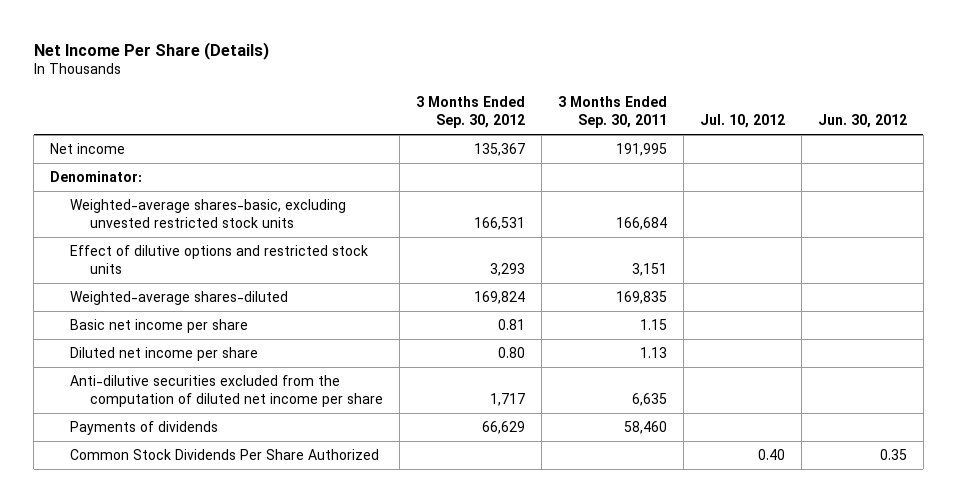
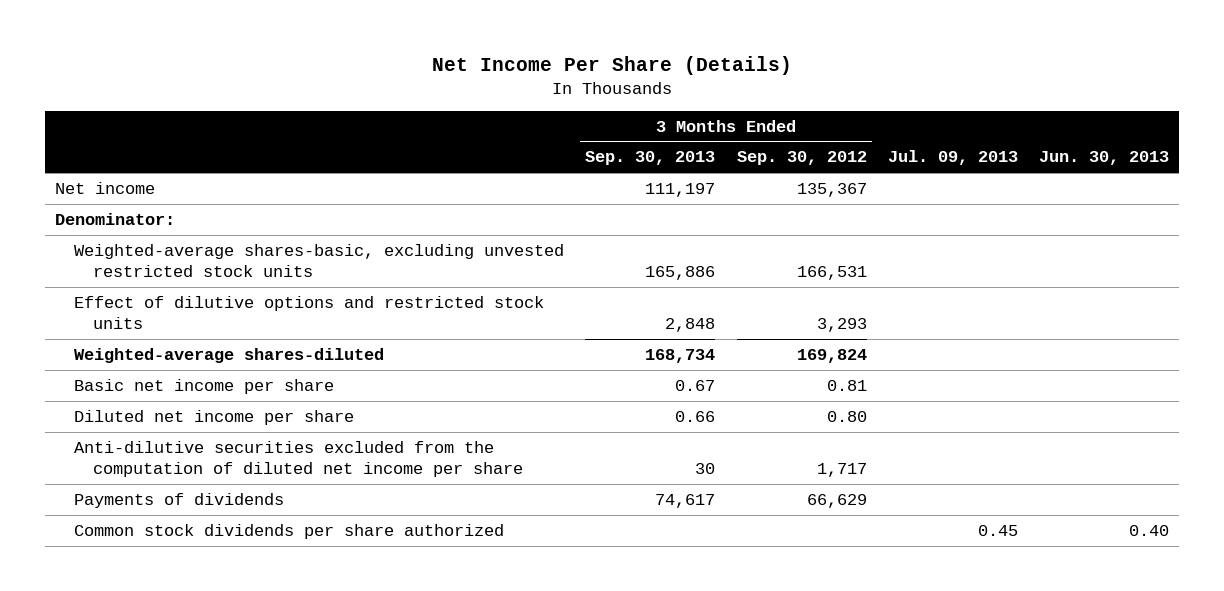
[557,96,667,129] 3 Months Ended Sep. 30, 2011 -> none
[699,114,785,129] Jul. 10, 2012 -> none
[817,114,907,129] Jun. 30, 2012 -> none
none -> [585,151,716,166] Sep. 30, 2013
none -> [887,150,1018,166] Jul. 09, 2013
none -> [1038,151,1169,166] Jun. 30, 2013
[70,448,380,460] Common Stock Dividends Per Share Authorized -> [74,523,505,539] Common stock dividends per share authorized

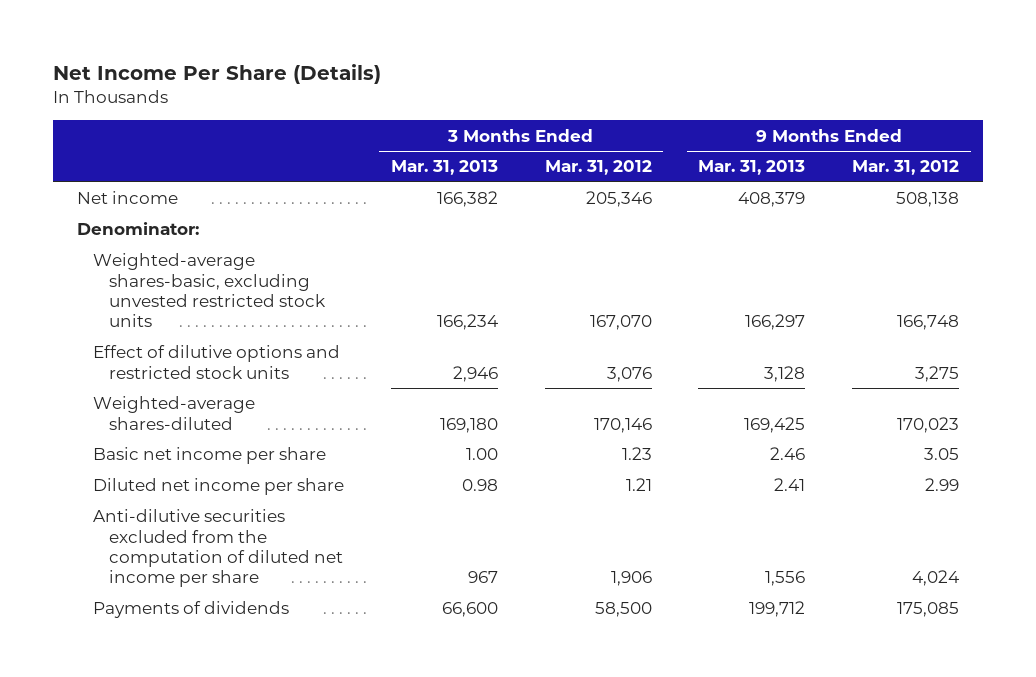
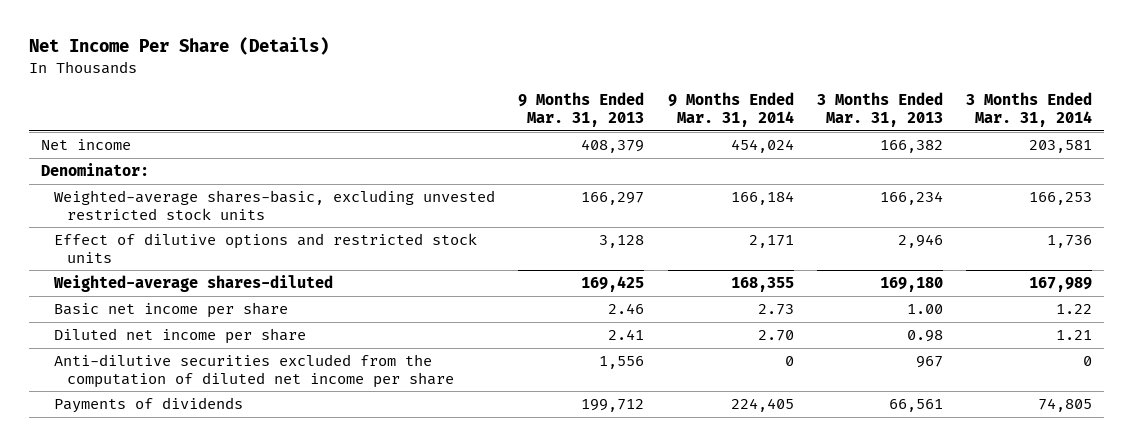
[544,160,652,176] Mar. 31, 2012 -> none
[852,160,960,176] Mar. 31, 2012 -> none
none -> [667,92,794,128] 9 Months Ended Mar. 31, 2014
none -> [966,92,1093,128] 3 Months Ended Mar. 31, 2014
[441,602,498,618] 66,600 -> [888,398,943,412] 66,561

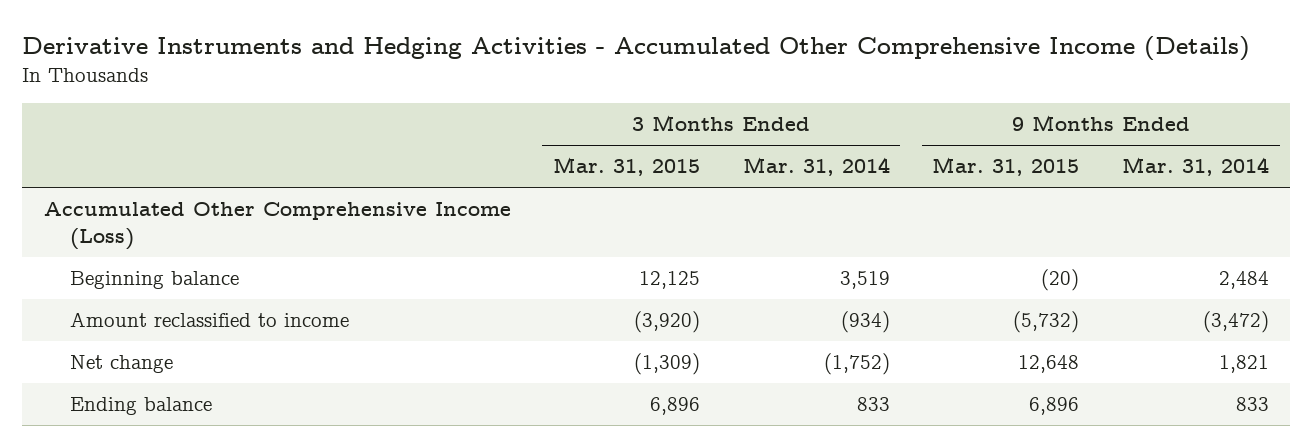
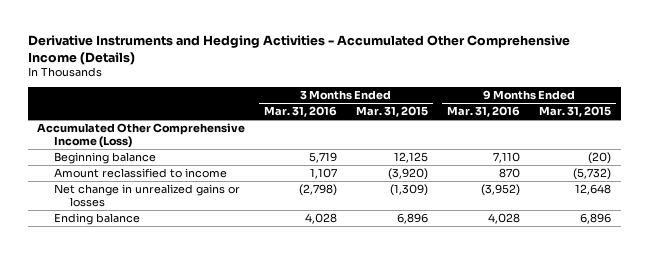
[742,157,890,177] Mar. 31, 2014 -> none
[1122,157,1270,177] Mar. 31, 2014 -> none
none -> [264,106,338,118] Mar. 31, 2016
none -> [447,106,521,118] Mar. 31, 2016
[69,355,173,374] Net change -> [53,184,240,207] Net change in unrealized gains or losses

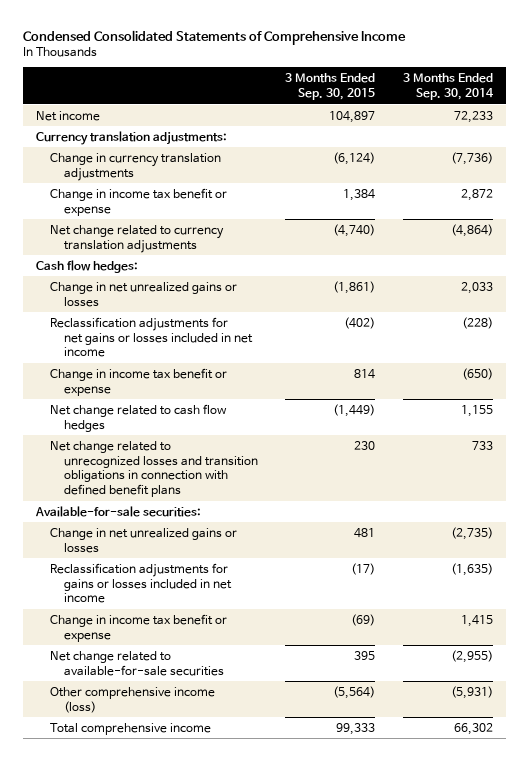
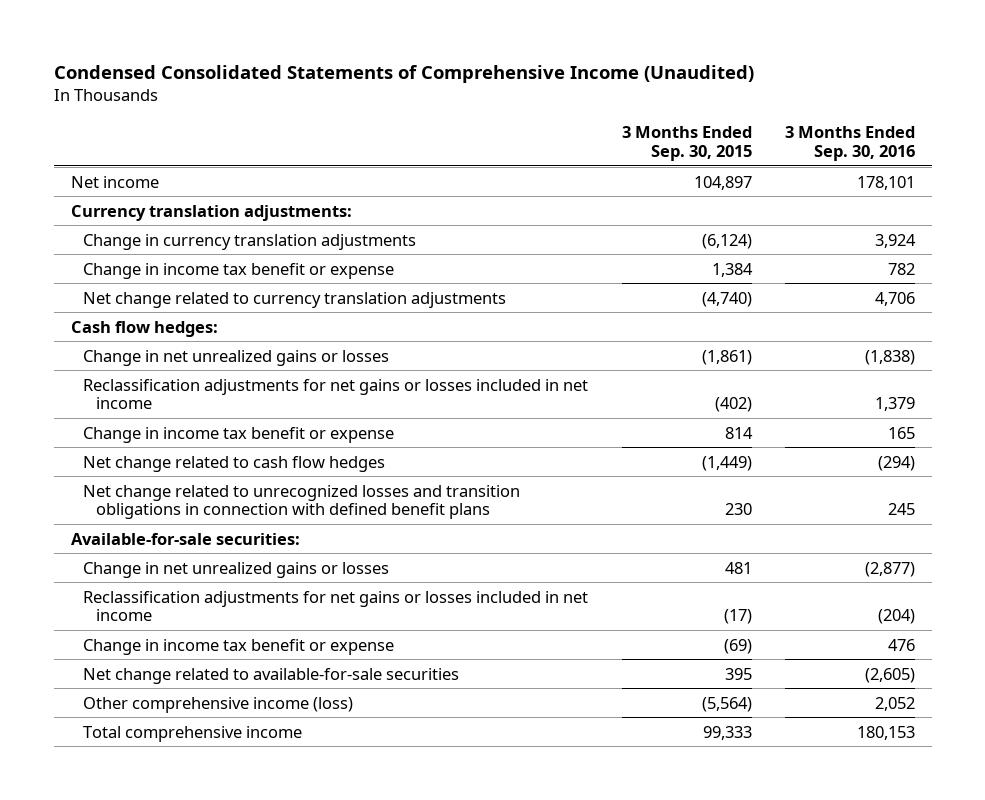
[22,29,406,45] Condensed Consolidated Statements of Comprehensive Income -> [53,65,754,84] Condensed Consolidated Statements of Comprehensive Income (Unaudited)
[402,73,494,100] 3 Months Ended Sep. 30, 2014 -> none
none -> [784,125,915,161] 3 Months Ended Sep. 30, 2016
[50,562,232,604] Reclassification adjustments for gains or losses included in net income -> [83,590,589,622] Reclassification adjustments for net gains or losses included in net income

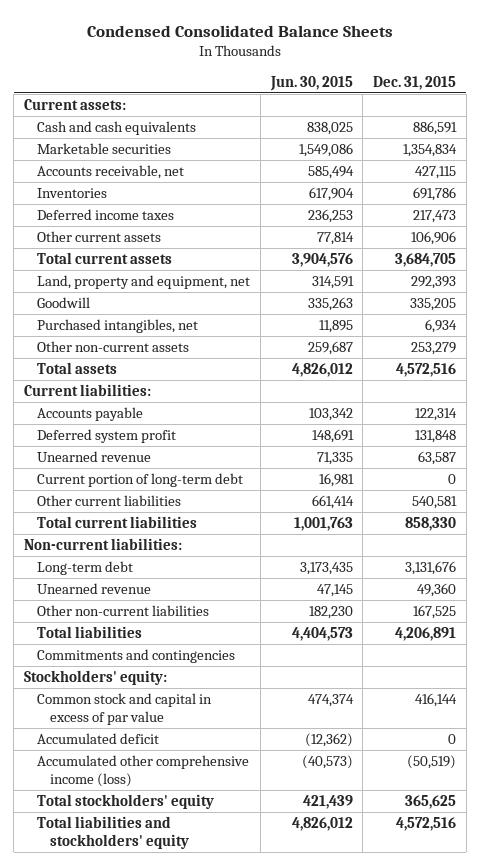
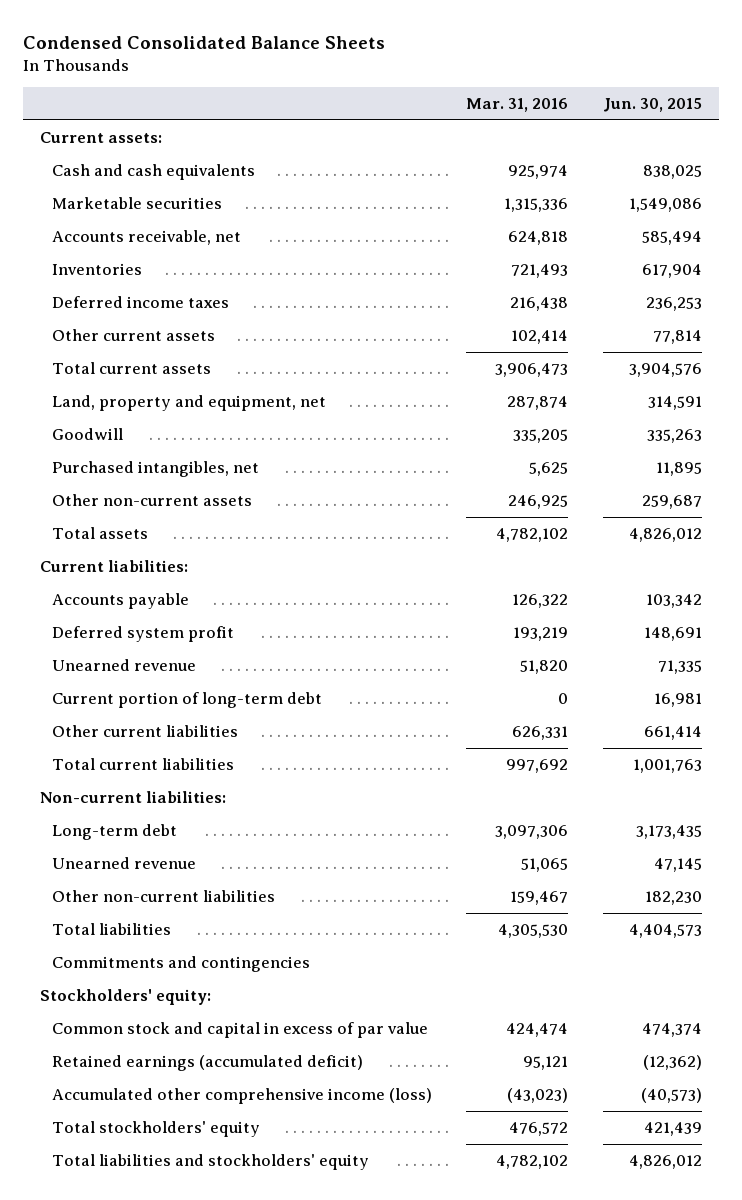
[372,75,456,90] Dec. 31, 2015 -> none
none -> [466,97,569,112] Mar. 31, 2016
[37,732,160,744] Accumulated deficit -> [52,1054,364,1071] Retained earnings (accumulated deficit)

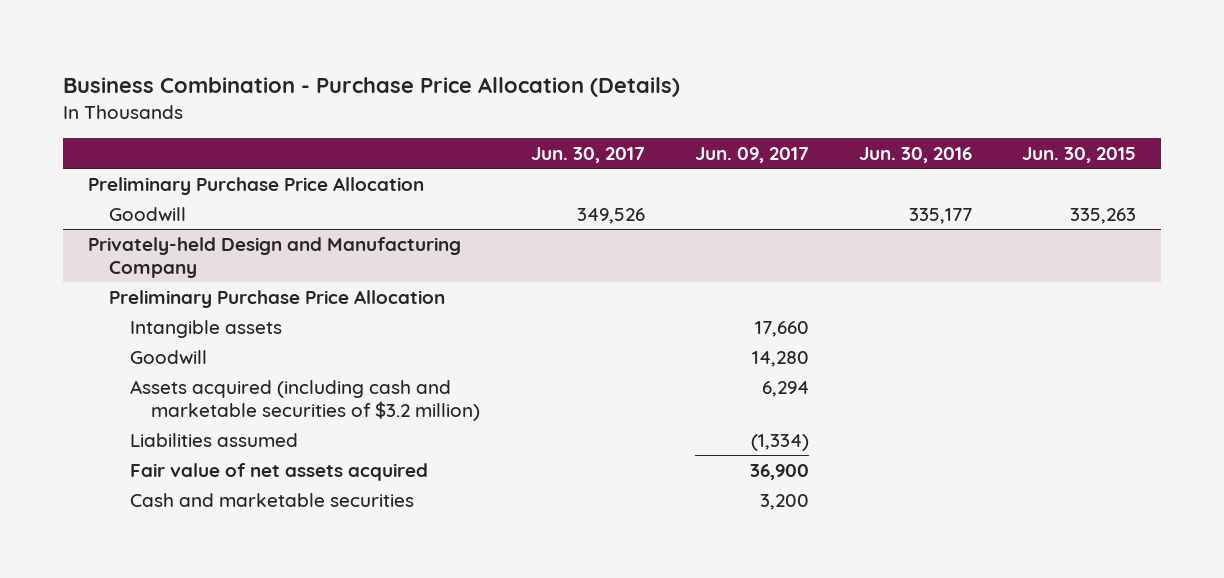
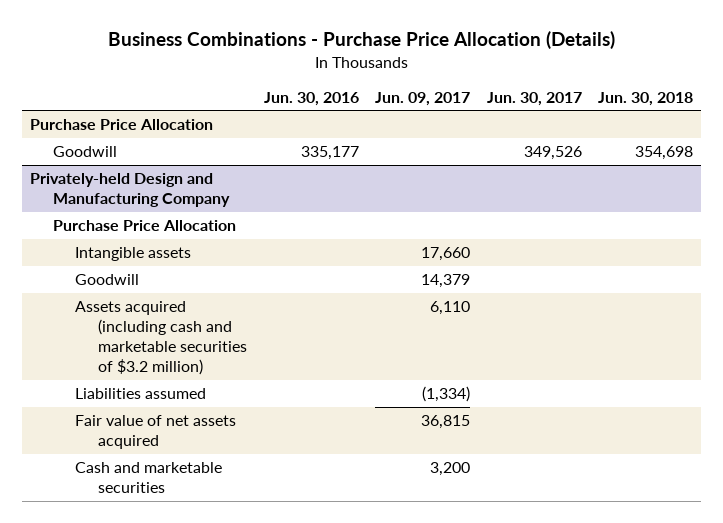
[62,76,680,97] Business Combination - Purchase Price Allocation (Details) -> [107,31,615,50] Business Combinations - Purchase Price Allocation (Details)
[1022,146,1137,163] Jun. 30, 2015 -> none
none -> [598,91,694,106] Jun. 30, 2018
[87,176,424,195] Preliminary Purchase Price Allocation -> [29,119,213,131] Purchase Price Allocation
[109,289,446,308] Preliminary Purchase Price Allocation -> [52,220,236,232] Purchase Price Allocation
[751,350,809,367] 14,280 -> [421,274,471,289] 14,379
[761,380,809,397] 6,294 -> [430,301,471,316] 6,110
[749,463,809,480] 36,900 -> [421,415,471,430] 36,815

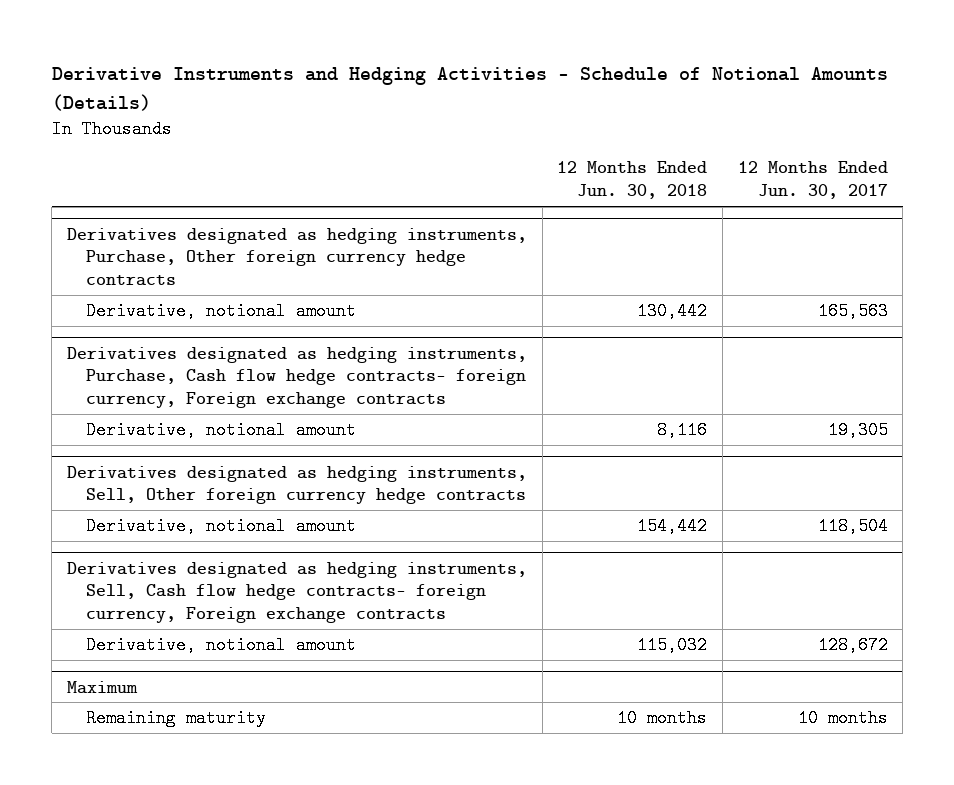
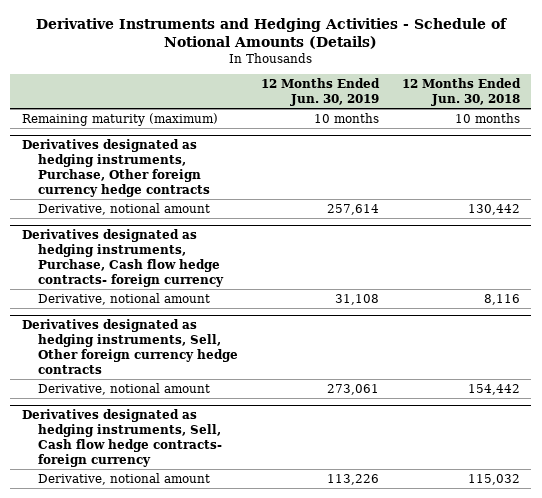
[737,161,888,200] 12 Months Ended Jun. 30, 2017 -> none
none -> [260,78,380,106] 12 Months Ended Jun. 30, 2019
none -> [22,112,219,126] Remaining maturity (maximum)
[66,346,527,408] Derivatives designated as hedging instruments, Purchase, Cash flow hedge contracts- foreign currency, Foreign exchange contracts -> [22,229,224,288] Derivatives designated as hedging instruments, Purchase, Cash flow hedge contracts- foreign currency
[66,561,527,623] Derivatives designated as hedging instruments, Sell, Cash flow hedge contracts- foreign currency, Foreign exchange contracts -> [22,409,222,468] Derivatives designated as hedging instruments, Sell, Cash flow hedge contracts- foreign currency
[66,680,138,694] Maximum -> none
[85,709,266,728] Remaining maturity -> none

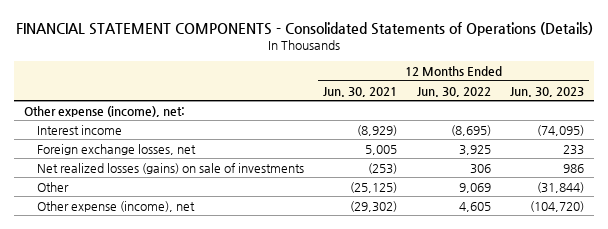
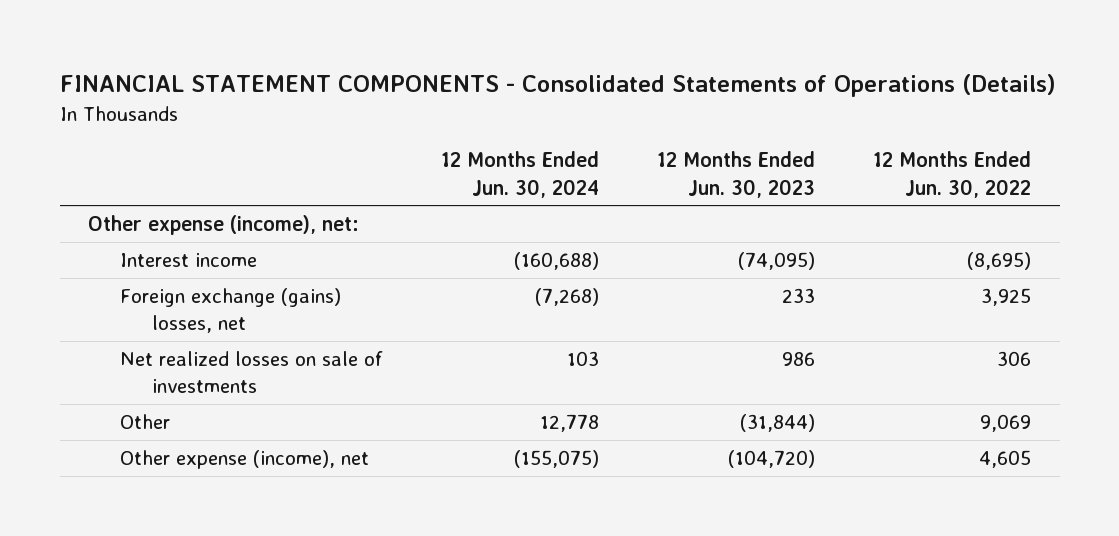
[323,86,398,97] Jun. 30, 2021 -> none
none -> [441,151,600,198] 12 Months Ended Jun. 30, 2024
[36,143,196,155] Foreign exchange losses, net -> [120,288,342,334] Foreign exchange (gains) losses, net
[36,162,304,174] Net realized losses (gains) on sale of investments -> [120,351,384,394] Net realized losses on sale of investments

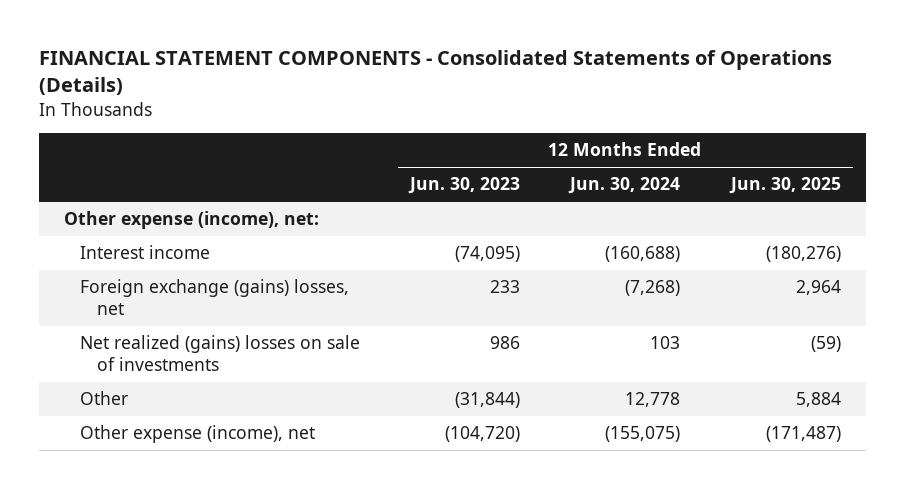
[872,151,1031,198] 12 Months Ended Jun. 30, 2022 -> none
none -> [728,177,841,195] Jun. 30, 2025
[120,351,384,394] Net realized losses on sale of investments -> [80,335,361,372] Net realized (gains) losses on sale of investments

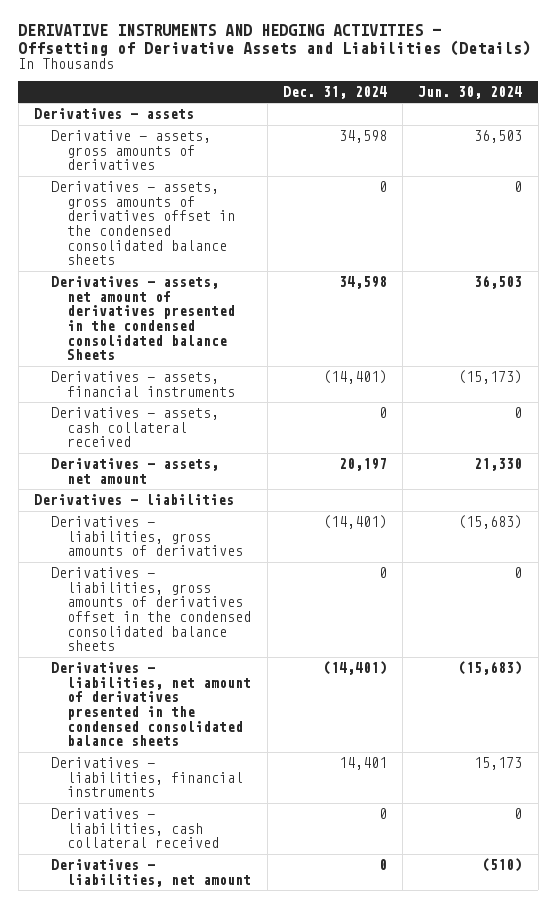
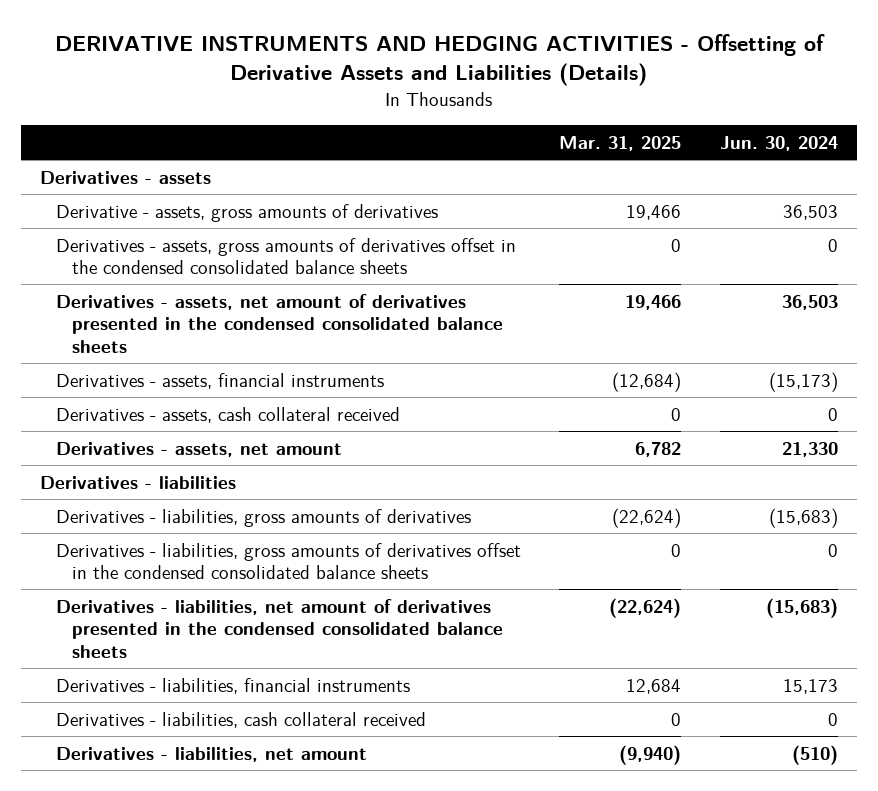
[282,85,387,99] Dec. 31, 2024 -> none
none -> [559,135,682,151] Mar. 31, 2025
[50,276,236,361] Derivatives - assets, net amount of derivatives presented in the condensed consolidated balance Sheets -> [55,293,503,353] Derivatives - assets, net amount of derivatives presented in the condensed consolidated balance sheets

